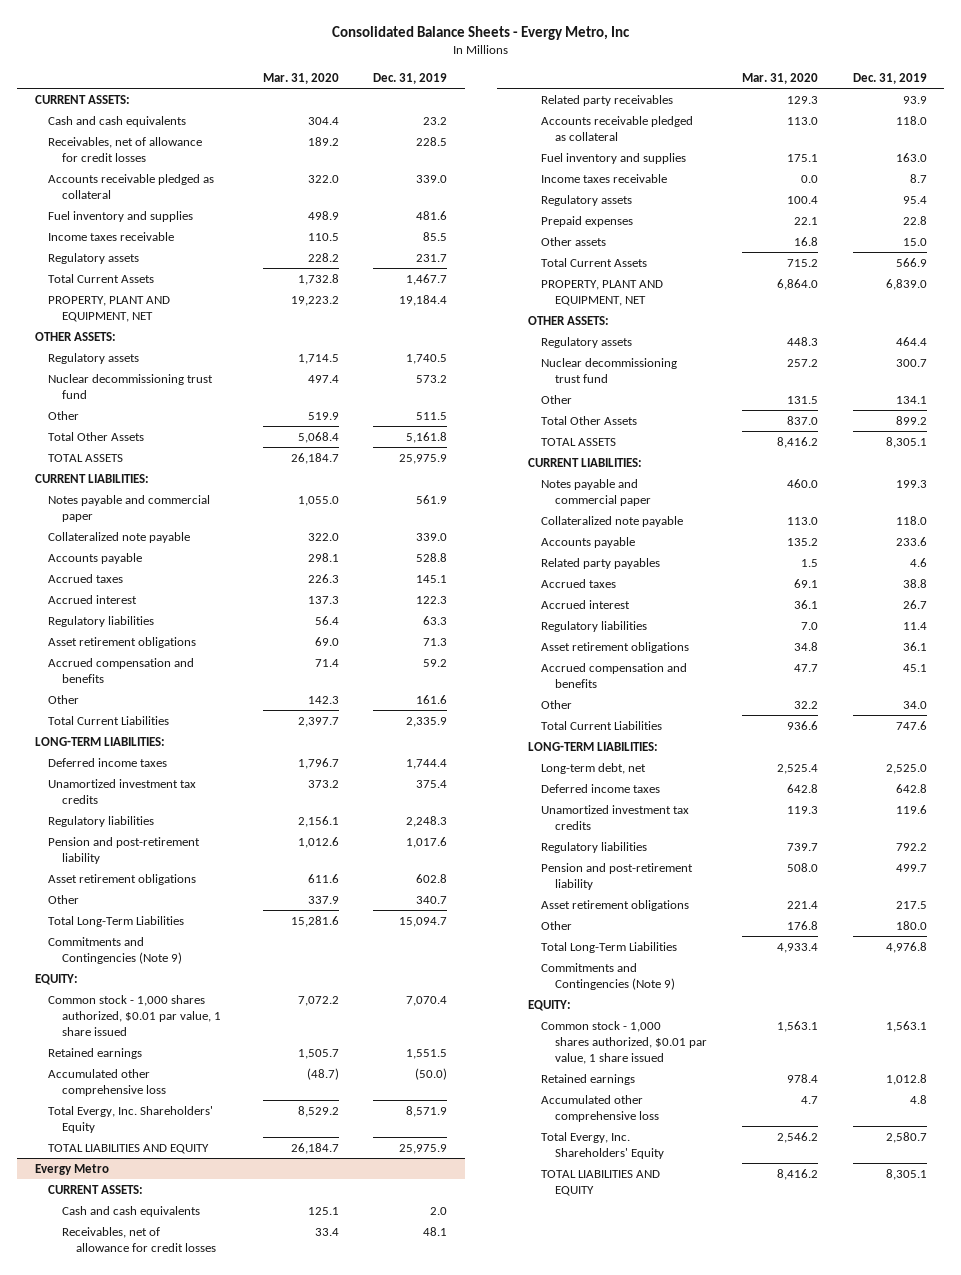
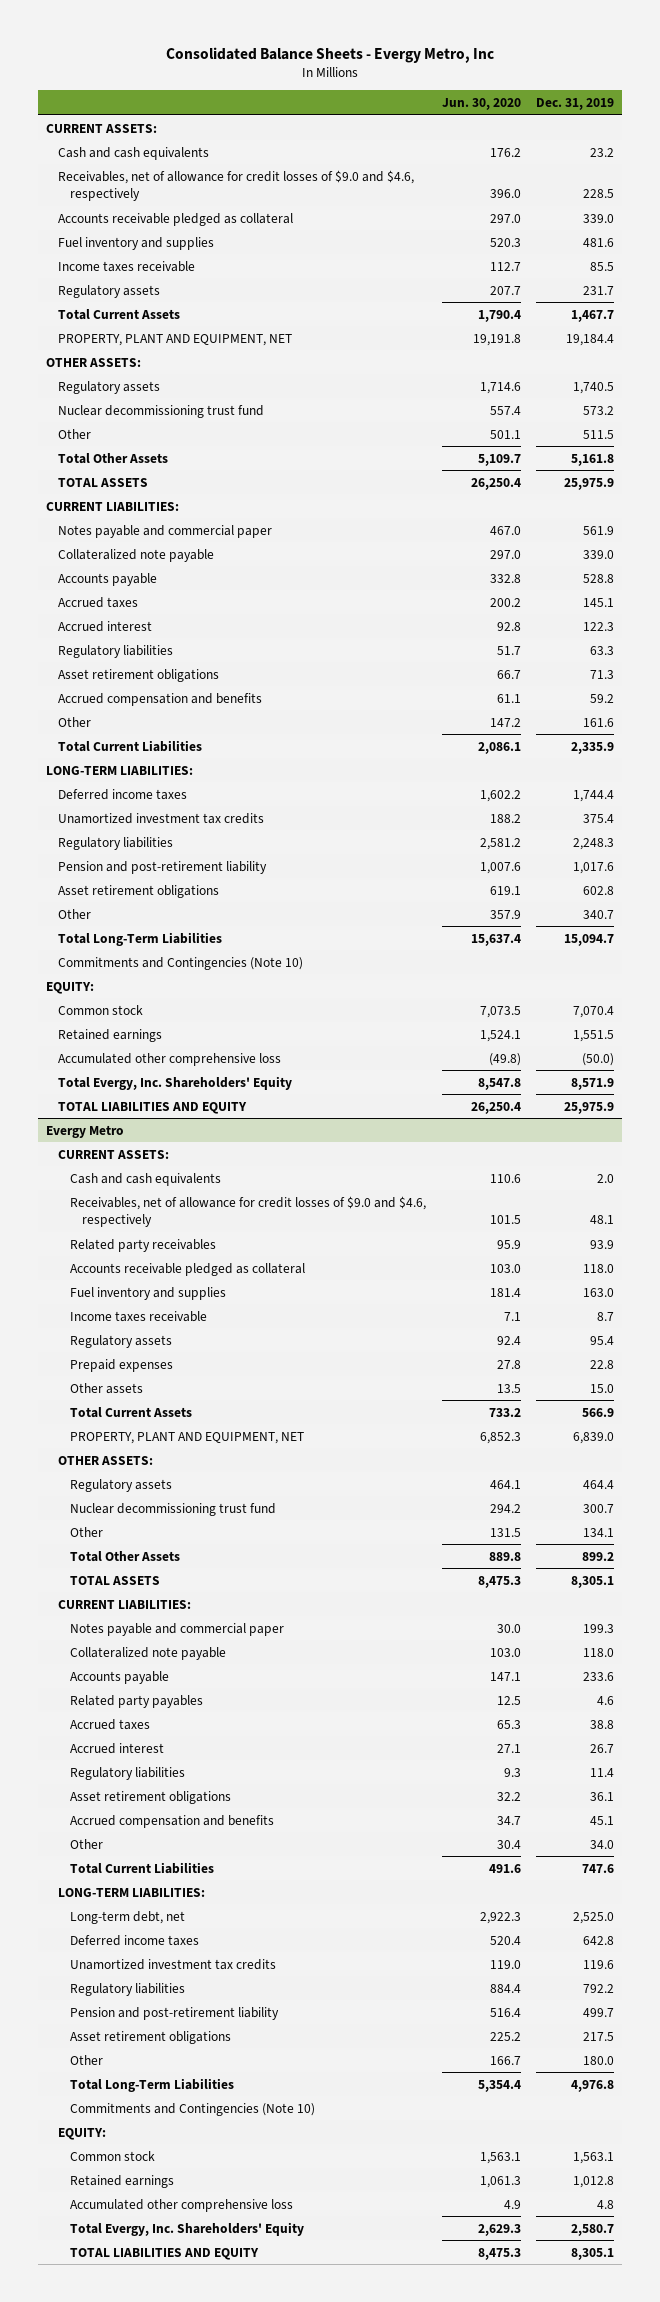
[262,72,339,84] Mar. 31, 2020 -> none
none -> [441,97,521,110] Jun. 30, 2020
[48,136,203,162] Receivables, net of allowance for credit losses -> [57,169,414,201] Receivables, net of allowance for credit losses of $9.0 and $4.6, respectively
[48,936,183,964] Commitments and Contingencies (Note 9) -> [57,956,303,970] Commitments and Contingencies (Note 10)
[48,994,222,1036] Common stock - 1,000 shares authorized, $0.01 par value, 1 share issued -> [57,1004,143,1015] Common stock
[62,1226,217,1252] Receivables, net of allowance for credit losses -> [69,1195,426,1227] Receivables, net of allowance for credit losses of $9.0 and $4.6, respectively
[541,962,676,990] Commitments and Contingencies (Note 9) -> [69,2102,315,2116] Commitments and Contingencies (Note 10)
[541,1020,708,1064] Common stock - 1,000 shares authorized, $0.01 par value, 1 share issued -> [69,2150,155,2161] Common stock

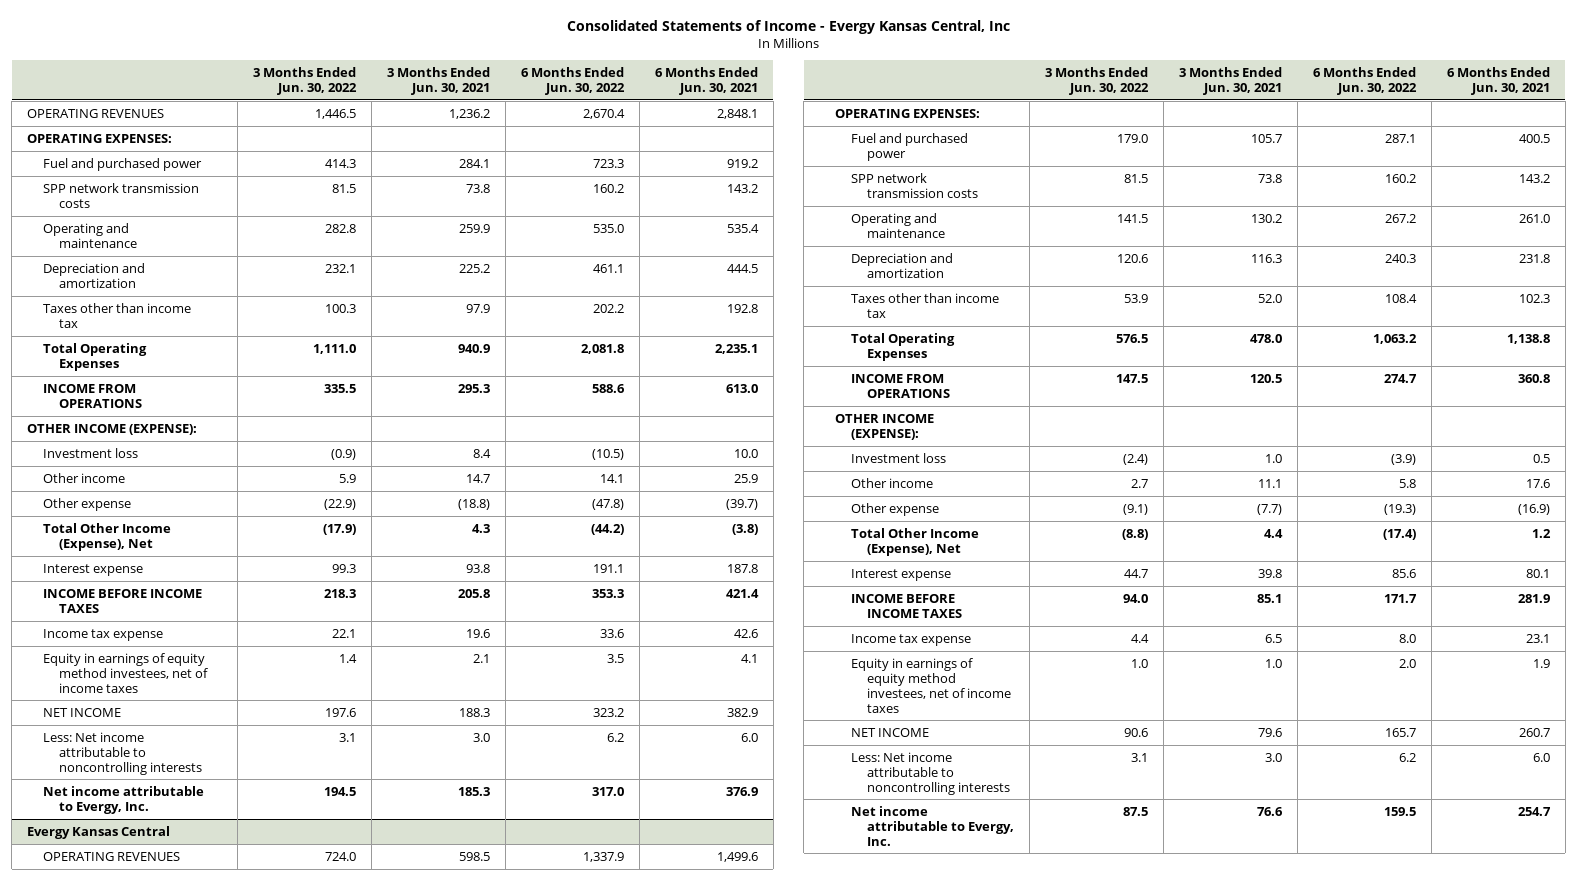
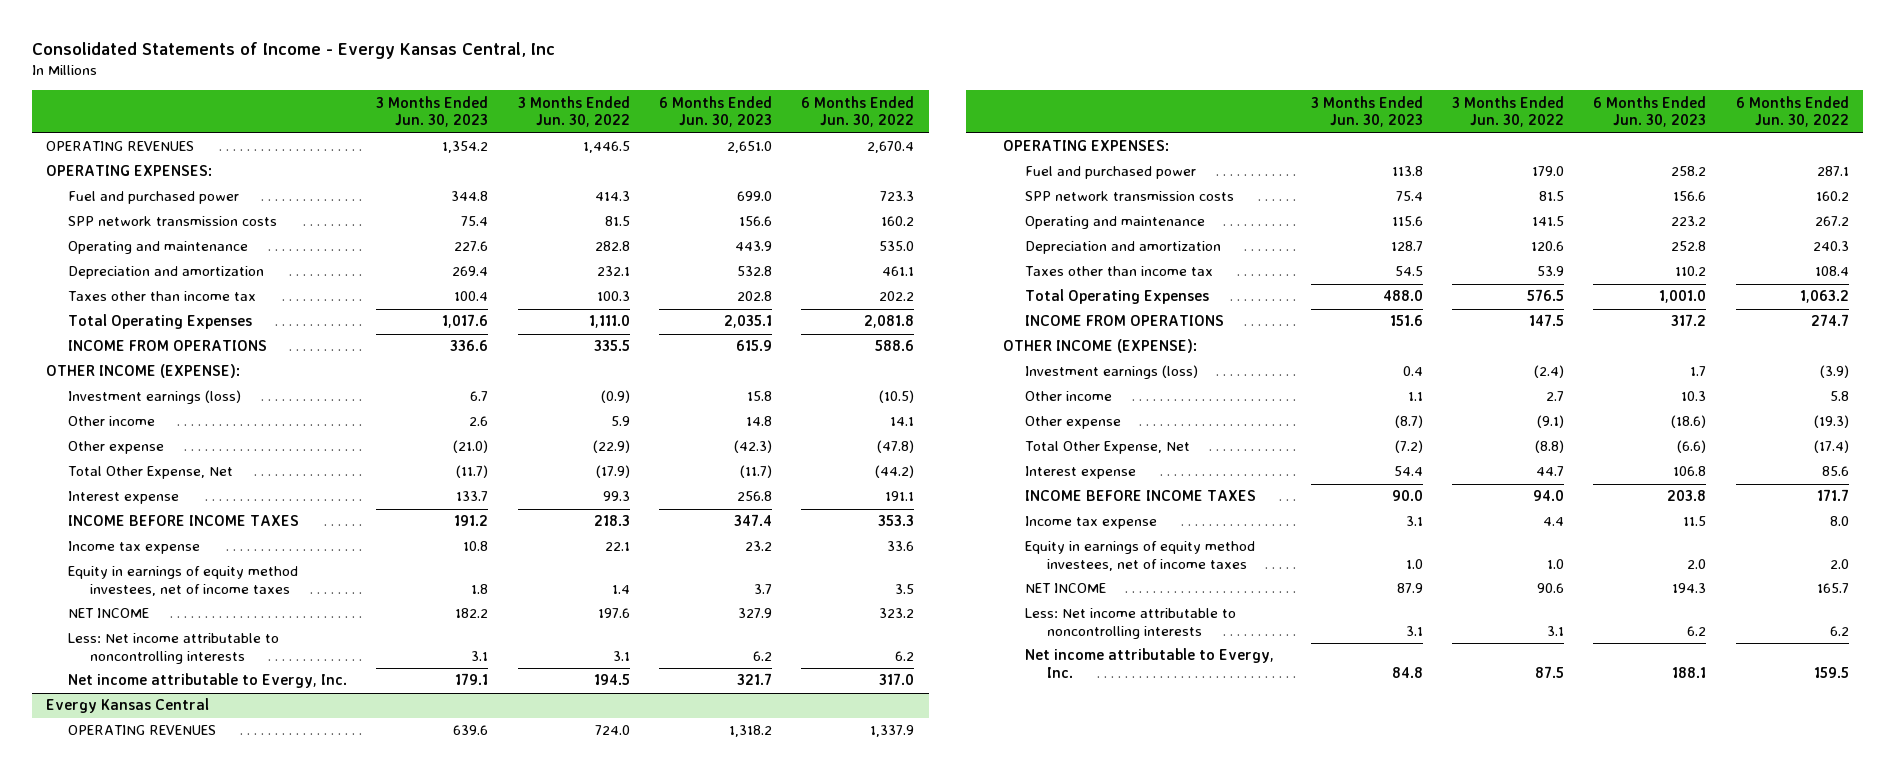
[386,66,490,95] 3 Months Ended Jun. 30, 2021 -> none
[654,66,758,95] 6 Months Ended Jun. 30, 2021 -> none
none -> [376,95,489,128] 3 Months Ended Jun. 30, 2023
none -> [658,95,772,128] 6 Months Ended Jun. 30, 2023
[43,447,139,458] Investment loss -> [68,390,242,405] Investment earnings (loss)
[43,522,172,551] Total Other Income (Expense), Net -> [68,466,234,480] Total Other Expense, Net
[851,452,947,463] Investment loss -> [1024,365,1198,380] Investment earnings (loss)
[851,527,980,556] Total Other Income (Expense), Net -> [1024,441,1190,455] Total Other Expense, Net

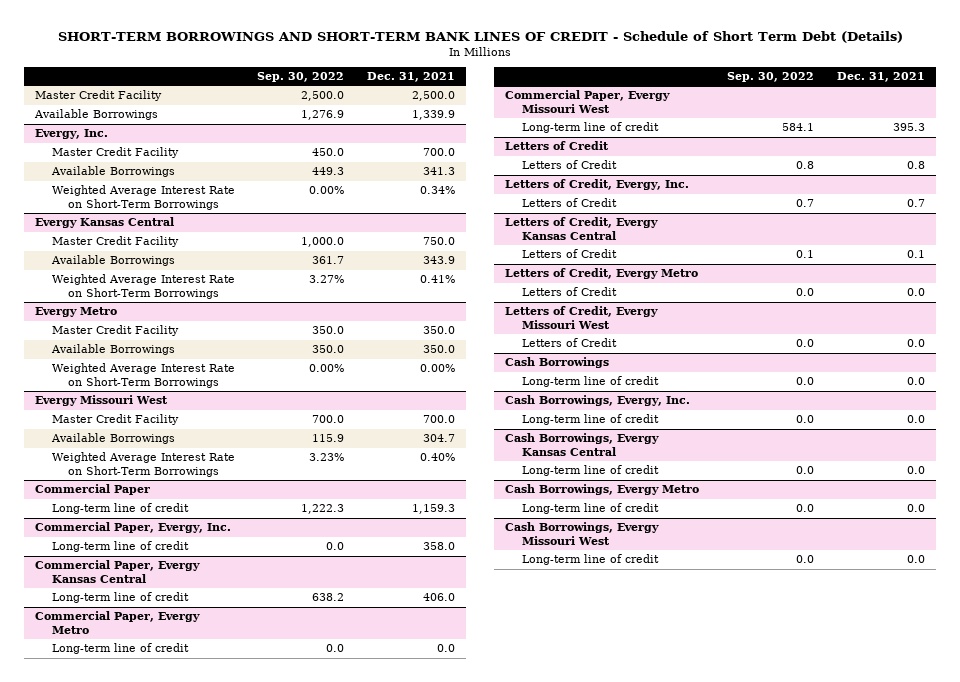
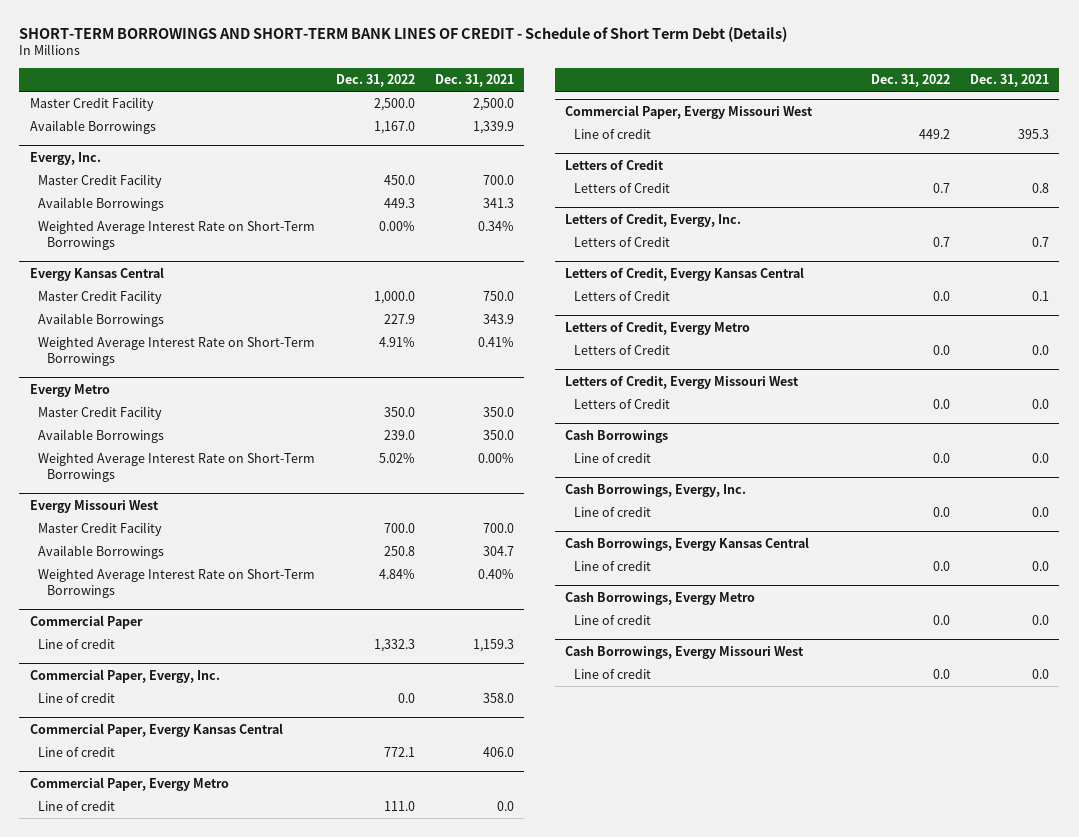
[257,71,345,82] Sep. 30, 2022 -> none
none -> [335,74,415,88] Dec. 31, 2022
[51,503,189,515] Long-term line of credit -> [38,639,116,650] Line of credit
[51,541,189,553] Long-term line of credit -> [38,693,116,704] Line of credit
[51,592,189,604] Long-term line of credit -> [38,747,116,758] Line of credit
[51,643,189,655] Long-term line of credit -> [38,801,116,812] Line of credit
[521,122,659,134] Long-term line of credit -> [573,129,651,140] Line of credit
[521,376,659,388] Long-term line of credit -> [573,453,651,464] Line of credit
[521,414,659,426] Long-term line of credit -> [573,507,651,518] Line of credit
[521,465,659,477] Long-term line of credit -> [573,561,651,572] Line of credit
[521,503,659,515] Long-term line of credit -> [573,615,651,626] Line of credit
[521,554,659,566] Long-term line of credit -> [573,669,651,680] Line of credit

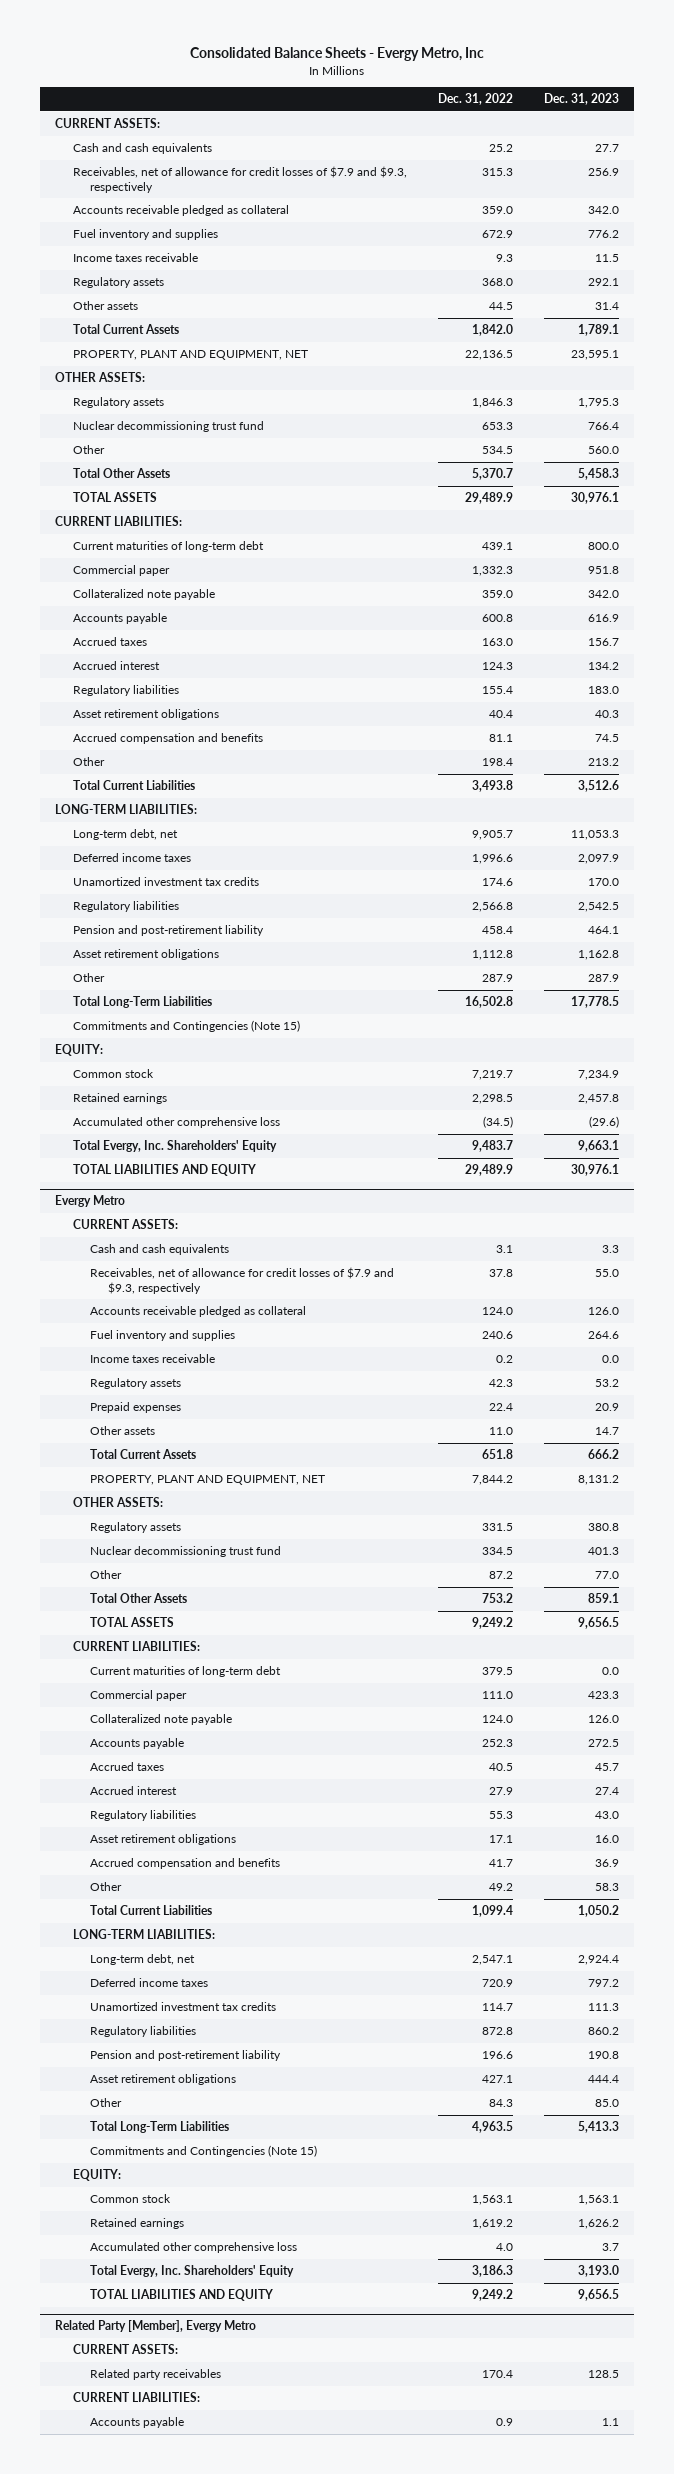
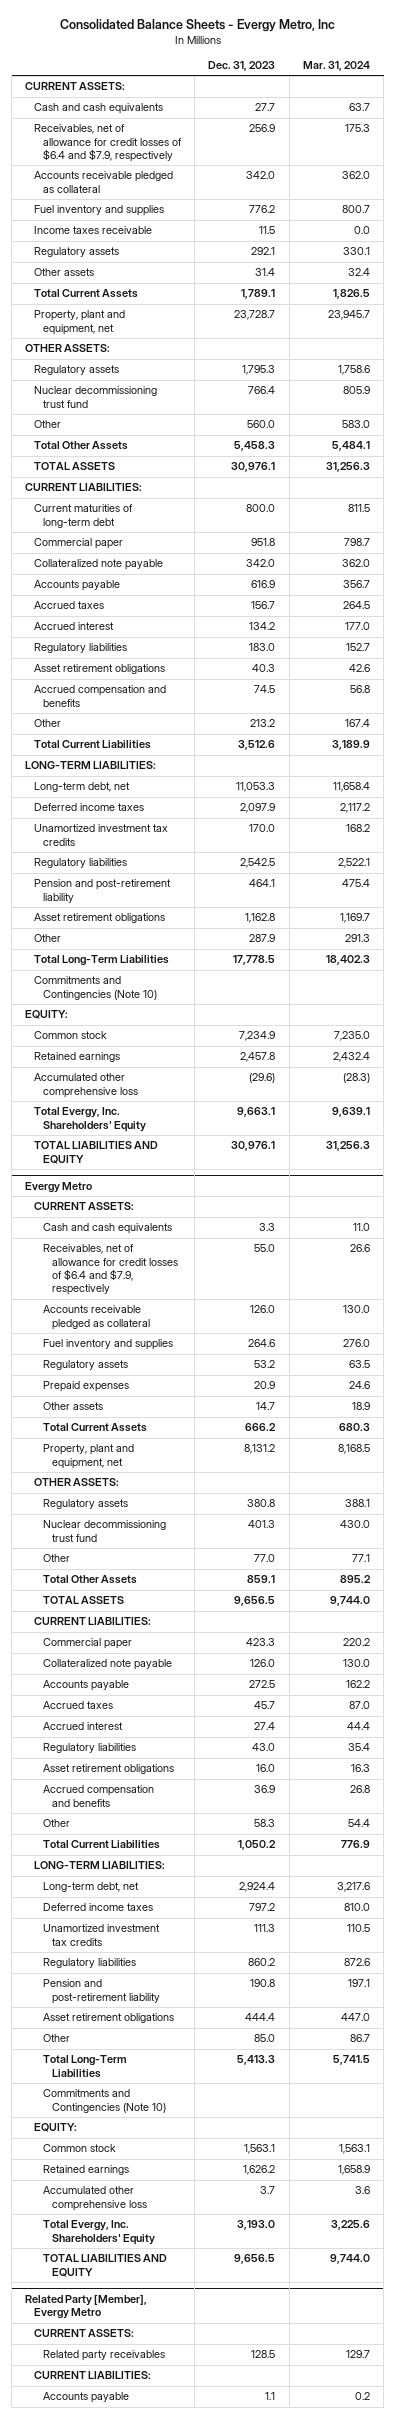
[437,93,513,106] Dec. 31, 2022 -> none
none -> [302,61,370,72] Mar. 31, 2024
[72,166,407,193] Receivables, net of allowance for credit losses of $7.9 and $9.3, respectively -> [34,124,183,162] Receivables, net of allowance for credit losses of $6.4 and $7.9, respectively
[72,350,308,361] PROPERTY, PLANT AND EQUIPMENT, NET -> [34,310,126,335] Property, plant and equipment, net
[570,350,619,361] 23,595.1 -> [234,310,276,321] 23,728.7
[72,1020,300,1033] Commitments and Contingencies (Note 15) -> [34,976,158,1000] Commitments and Contingencies (Note 10)
[90,1267,395,1294] Receivables, net of allowance for credit losses of $7.9 and $9.3, respectively -> [43,1244,178,1296] Receivables, net of allowance for credit losses of $6.4 and $7.9, respectively
[90,1354,216,1364] Income taxes receivable -> none
[90,1475,326,1486] PROPERTY, PLANT AND EQUIPMENT, NET -> [43,1444,135,1469] Property, plant and equipment, net
[90,1666,282,1678] Current maturities of long-term debt -> none
[90,2145,318,2158] Commitments and Contingencies (Note 15) -> [43,2089,166,2113] Commitments and Contingencies (Note 10)

